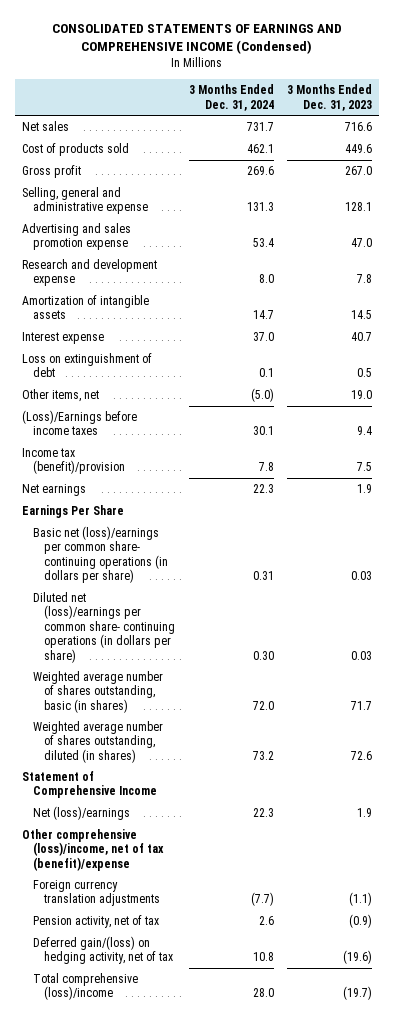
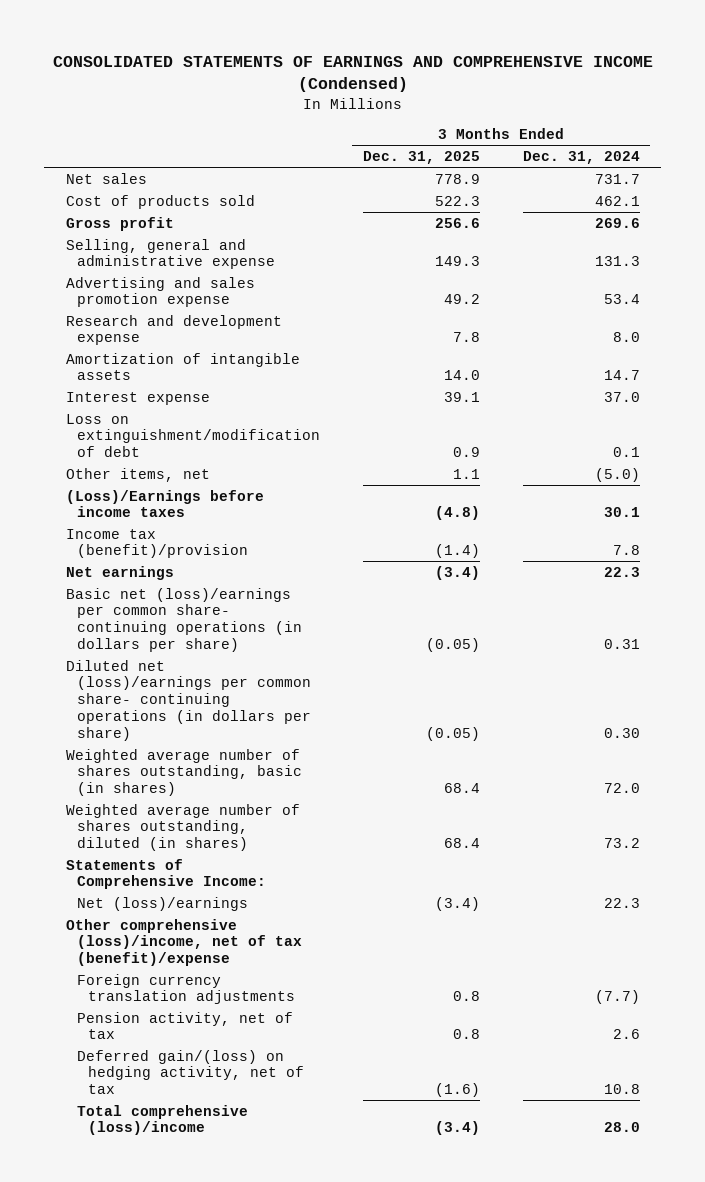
[287,84,373,111] 3 Months Ended Dec. 31, 2023 -> none
none -> [362,151,480,165] Dec. 31, 2025
[21,353,152,378] Loss on extinguishment of debt -> [65,413,320,458] Loss on extinguishment/modification of debt
[21,505,124,519] Earnings Per Share -> none
[21,771,157,799] Statement of Comprehensive Income -> [65,858,266,890] Statements of Comprehensive Income:

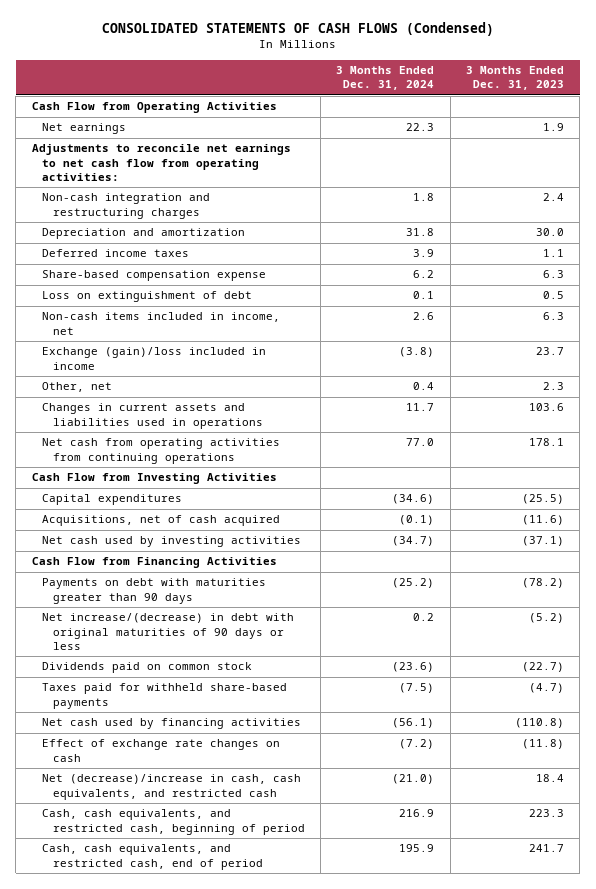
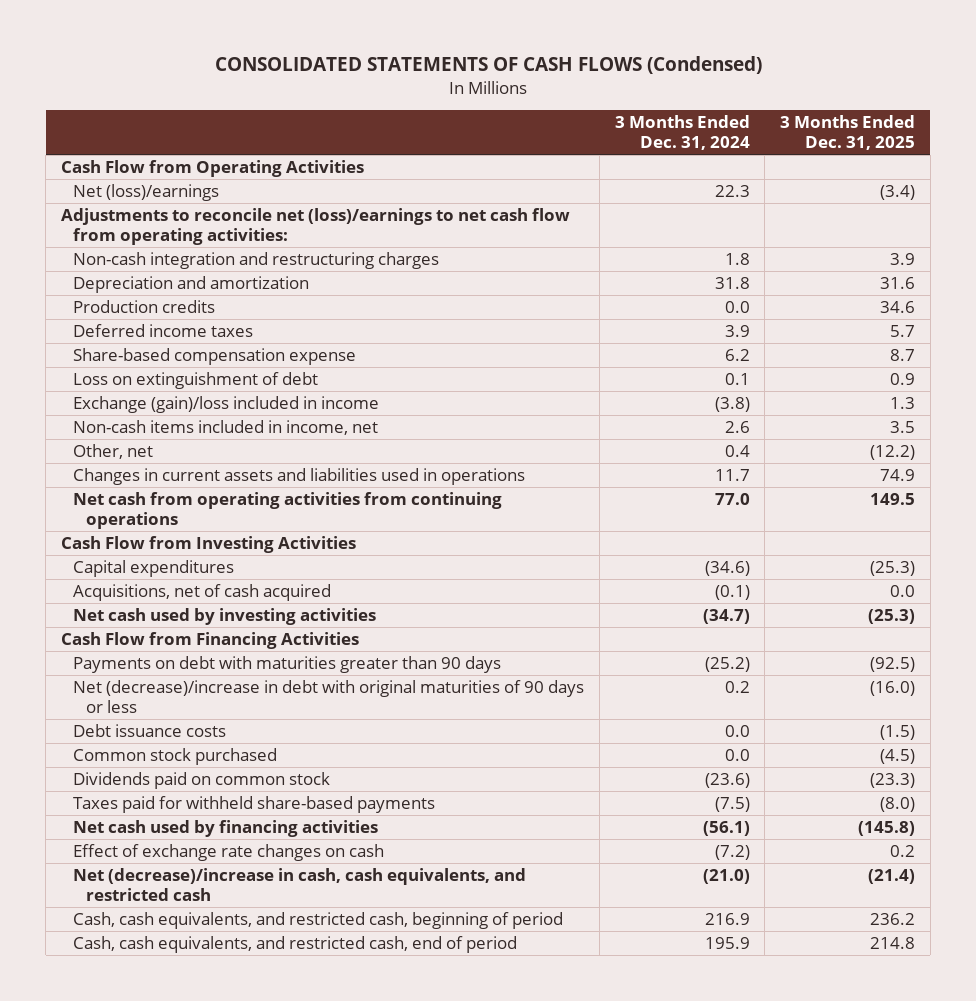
[466,65,565,91] 3 Months Ended Dec. 31, 2023 -> none
none -> [780,115,916,151] 3 Months Ended Dec. 31, 2025
[42,123,127,135] Net earnings -> [73,183,220,201] Net (loss)/earnings
[31,144,291,181] Adjustments to reconcile net earnings to net cash flow from operating activities: -> [60,207,570,245] Adjustments to reconcile net (loss)/earnings to net cash flow from operating activities:
none -> [73,299,216,313] Production credits
[42,312,281,335] Non-cash items included in income, net -> [73,419,379,435] Non-cash items included in income, net
[42,613,295,650] Net increase/(decrease) in debt with original maturities of 90 days or less -> [73,679,585,713] Net (decrease)/increase in debt with original maturities of 90 days or less
none -> [73,723,227,737] Debt issuance costs
none -> [73,747,278,765] Common stock purchased

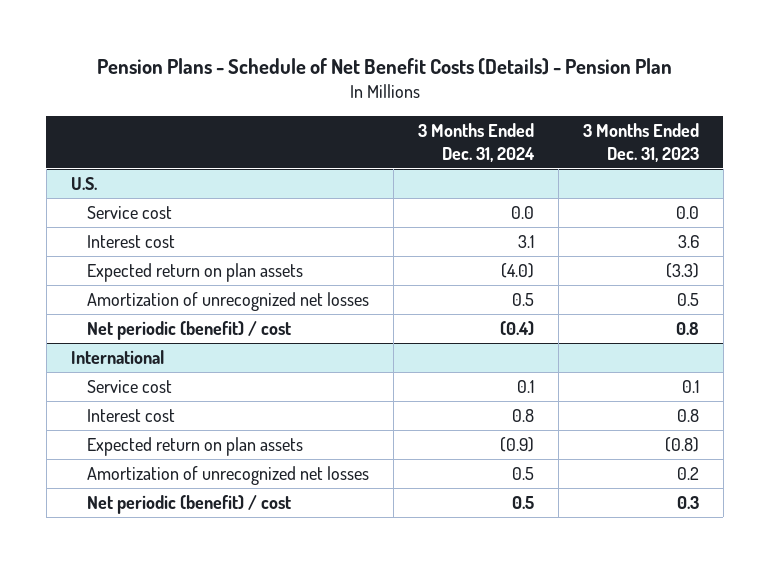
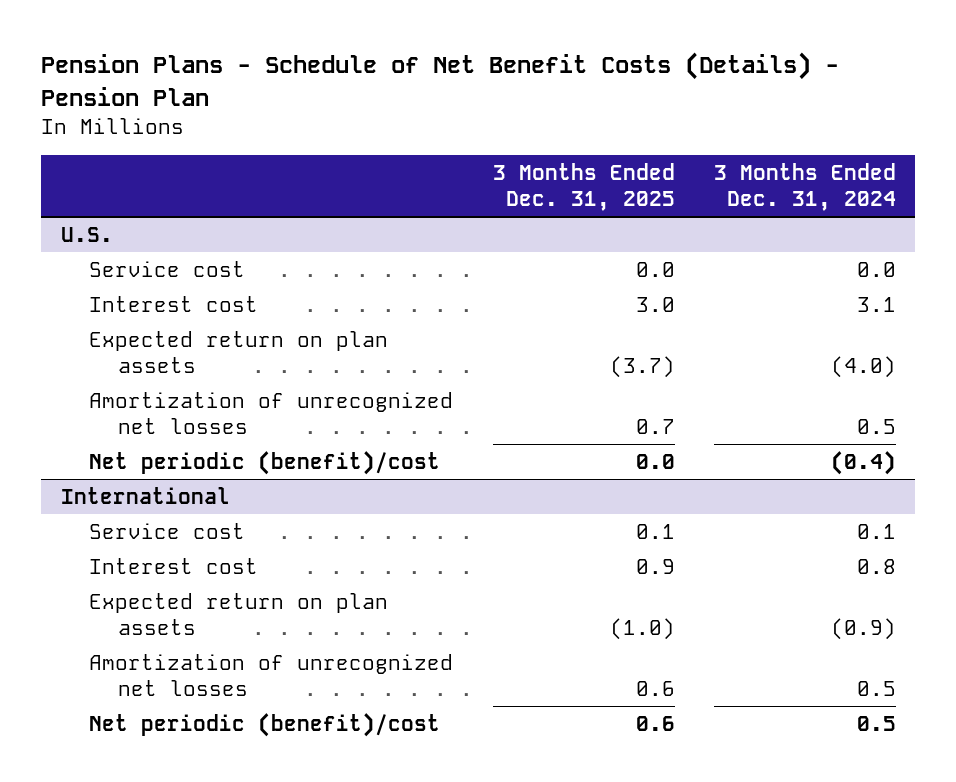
[582,122,699,162] 3 Months Ended Dec. 31, 2023 -> none
none -> [492,163,675,212] 3 Months Ended Dec. 31, 2025
[87,320,292,340] Net periodic (benefit) / cost -> [89,451,441,476] Net periodic (benefit)/cost
[87,494,292,514] Net periodic (benefit) / cost -> [89,713,441,738] Net periodic (benefit)/cost

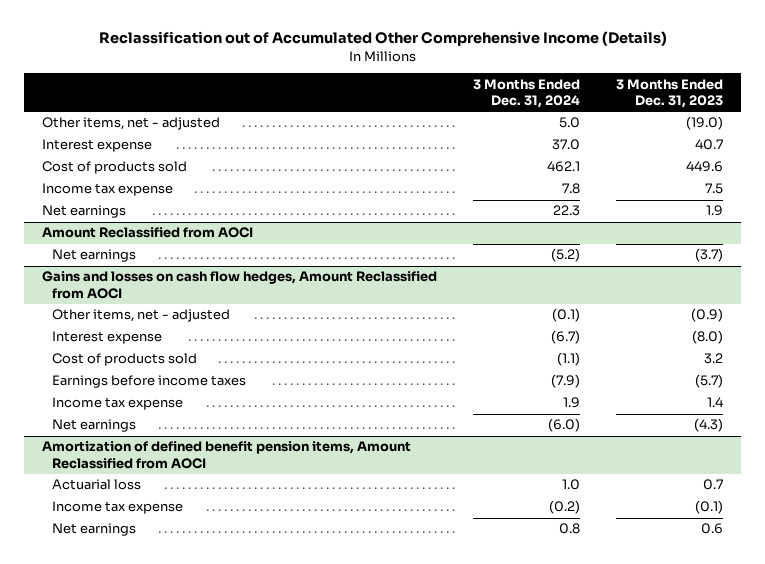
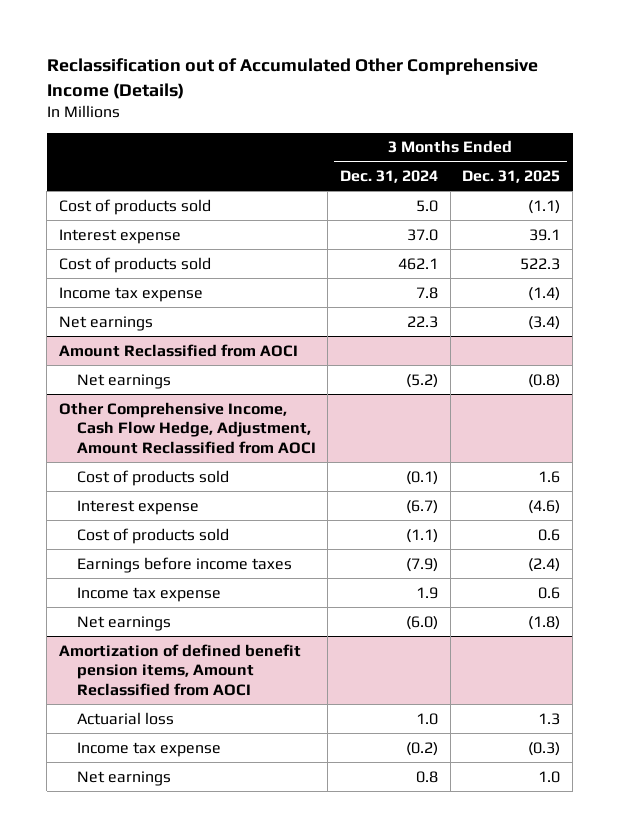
[616,78,724,109] 3 Months Ended Dec. 31, 2023 -> none
none -> [462,170,561,184] Dec. 31, 2025
[41,117,220,131] Other items, net - adjusted -> [58,198,211,215] Cost of products sold
[41,271,437,299] Gains and losses on cash flow hedges, Amount Reclassified from AOCI -> none
none -> [58,401,316,454] Other Comprehensive Income, Cash Flow Hedge, Adjustment, Amount Reclassified from AOCI
[51,309,230,323] Other items, net - adjusted -> [76,469,229,486] Cost of products sold

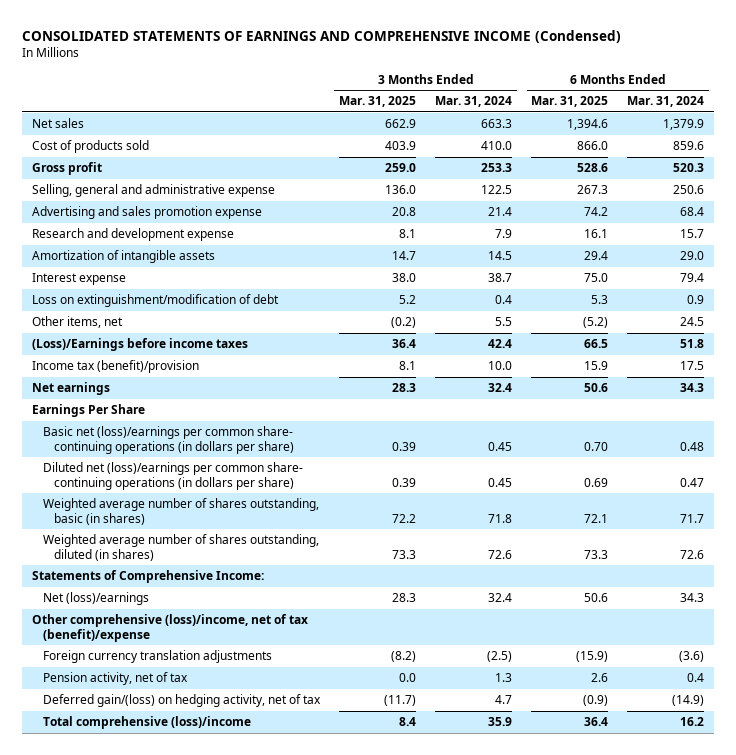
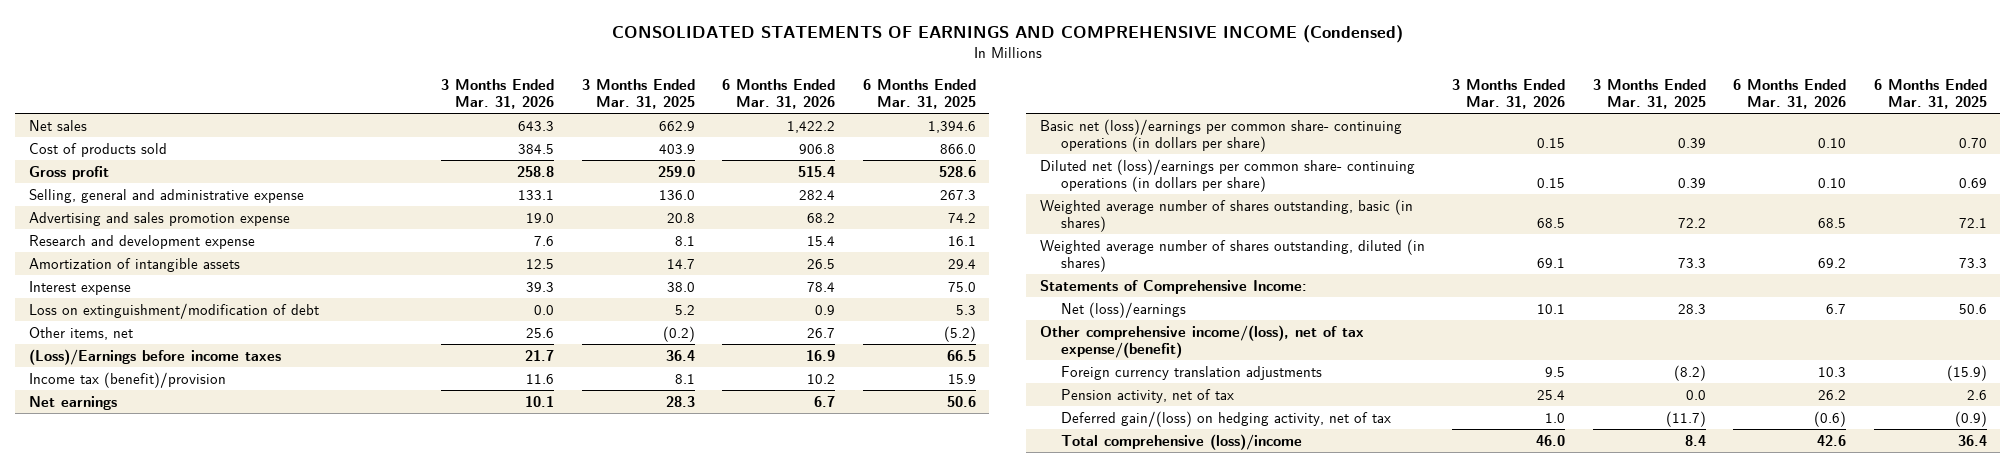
[435,96,513,108] Mar. 31, 2024 -> none
[627,96,705,108] Mar. 31, 2024 -> none
none -> [441,78,555,110] 3 Months Ended Mar. 31, 2026
none -> [722,78,836,110] 6 Months Ended Mar. 31, 2026
[31,404,145,418] Earnings Per Share -> none
[31,614,308,642] Other comprehensive (loss)/income, net of tax (benefit)/expense -> [1040,324,1365,359] Other comprehensive income/(loss), net of tax expense/(benefit)

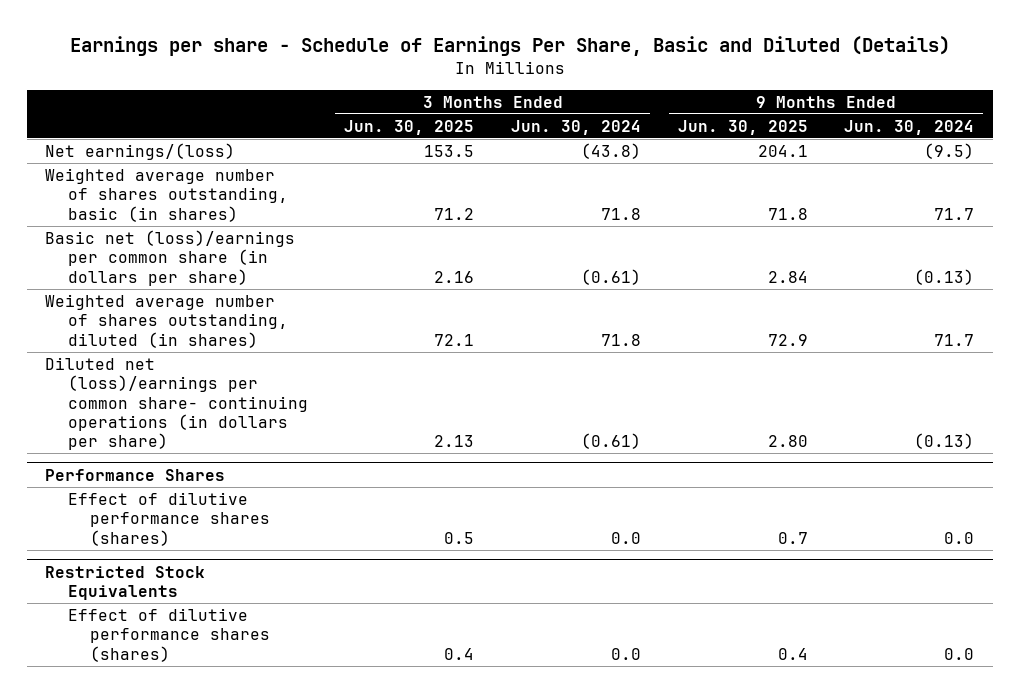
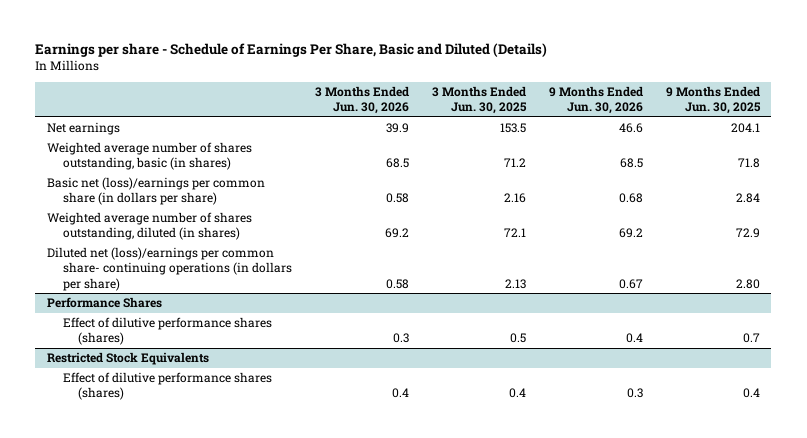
[511,119,642,135] Jun. 30, 2024 -> none
[844,119,975,135] Jun. 30, 2024 -> none
none -> [314,85,409,115] 3 Months Ended Jun. 30, 2026
none -> [548,85,643,115] 9 Months Ended Jun. 30, 2026
[45,142,236,160] Net earnings/(loss) -> [47,122,121,136] Net earnings

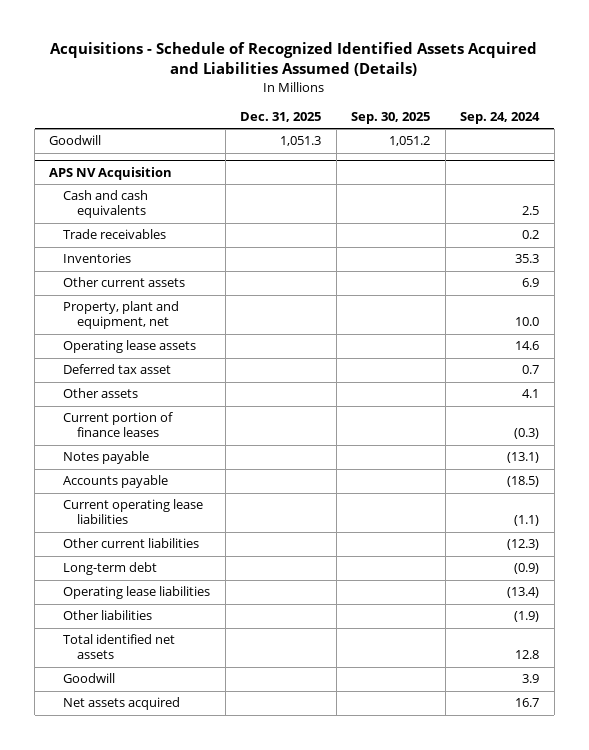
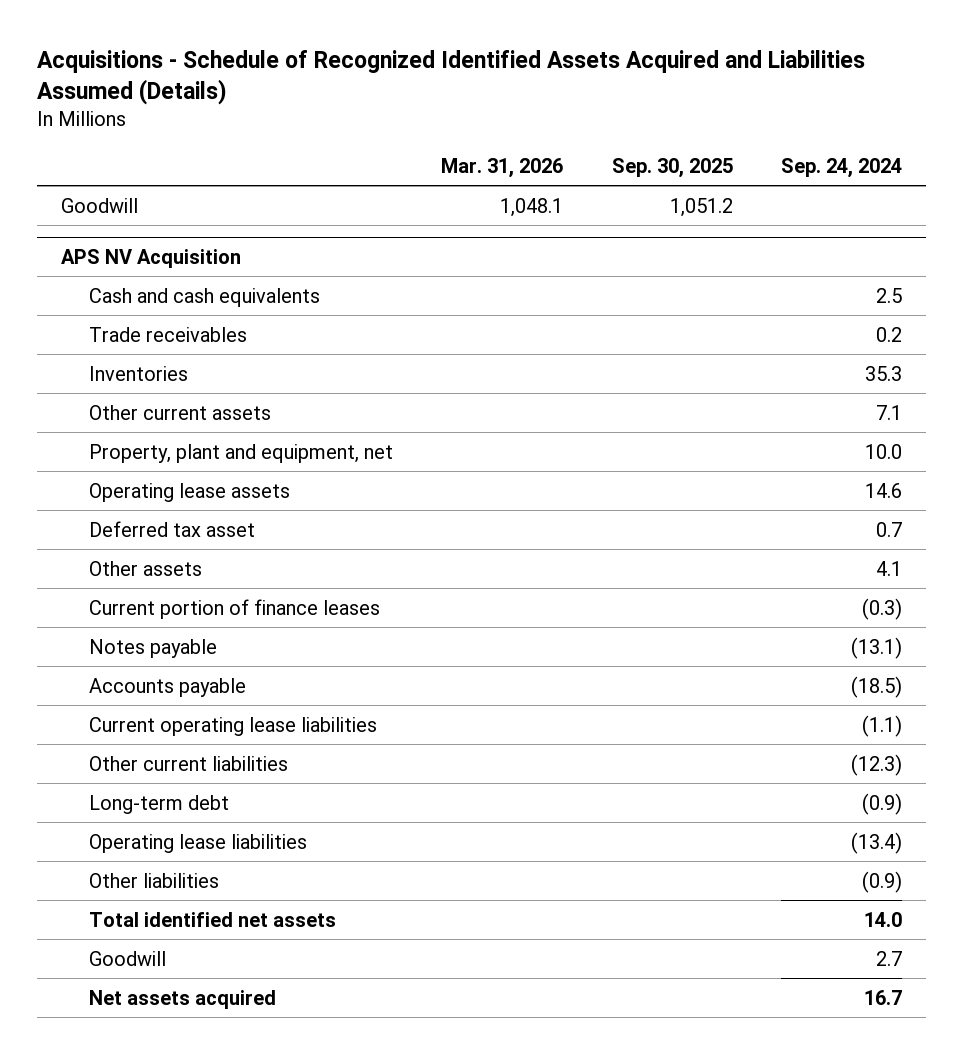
[240,111,322,122] Dec. 31, 2025 -> none
none -> [441,158,564,179] Mar. 31, 2026
[522,278,540,288] 6.9 -> [876,404,903,420] 7.1
[514,611,540,623] (1.9) -> [862,870,903,893] (0.9)
[515,650,540,660] 12.8 -> [864,911,903,927] 14.0
[522,674,540,684] 3.9 -> [876,950,903,966] 2.7

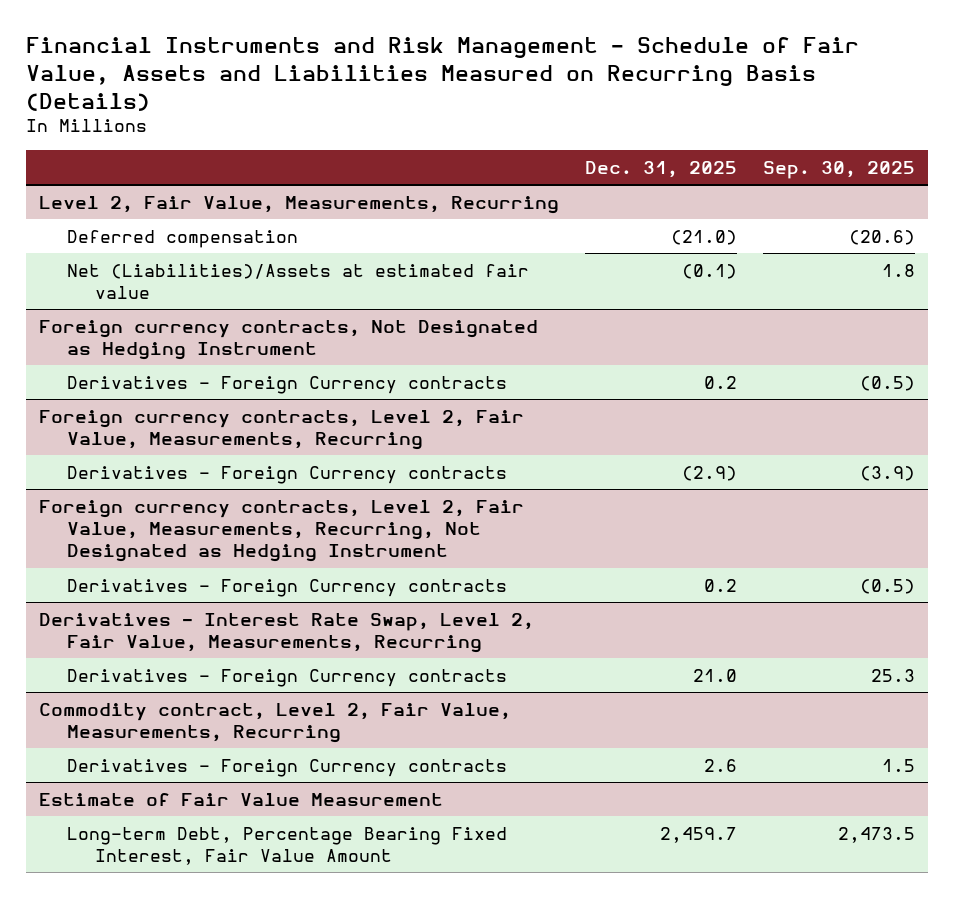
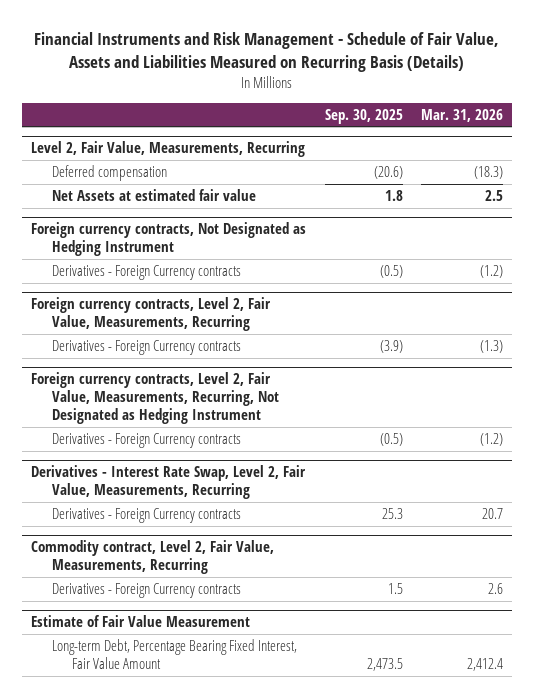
[585,161,738,179] Dec. 31, 2025 -> none
none -> [420,108,503,122] Mar. 31, 2026
[67,263,530,300] Net (Liabilities)/Assets at estimated fair value -> [51,189,256,202] Net Assets at estimated fair value

